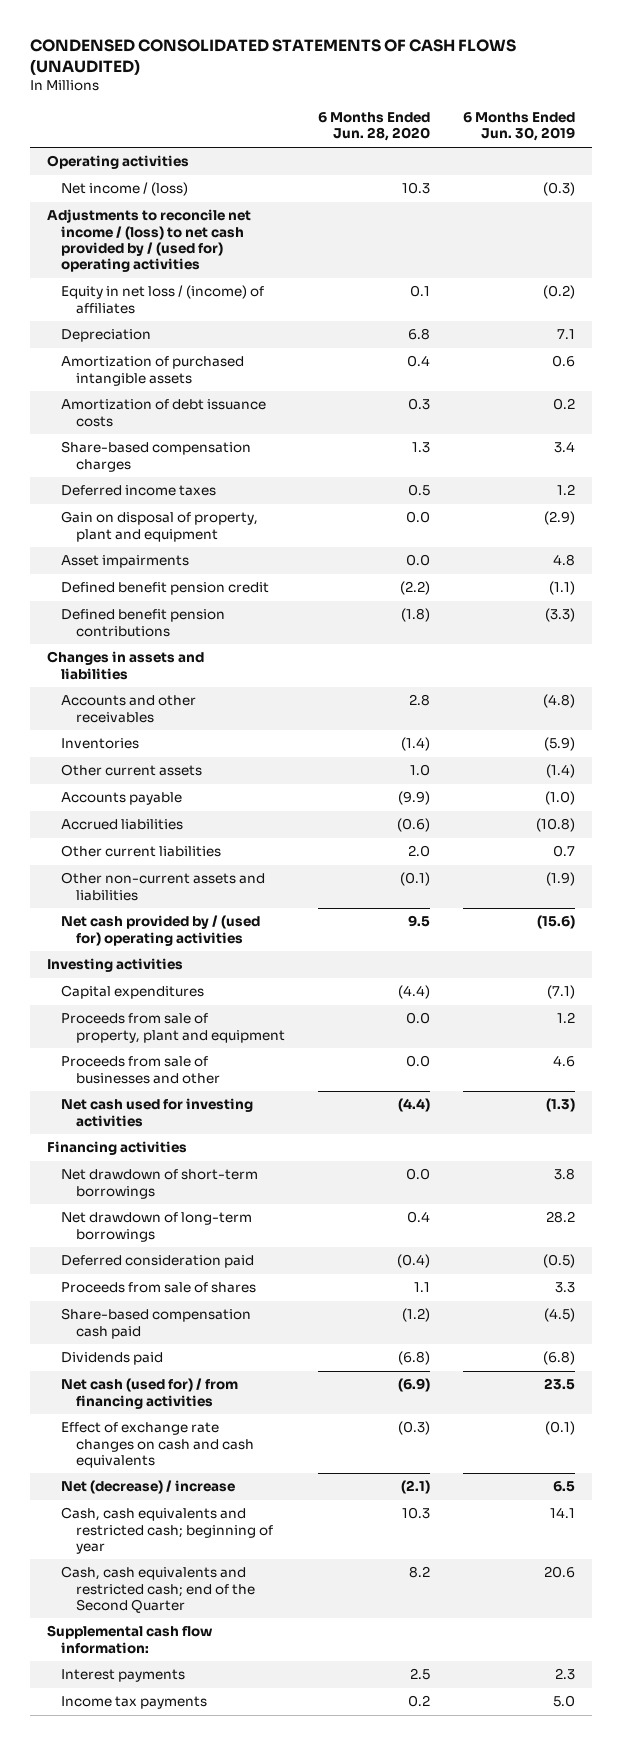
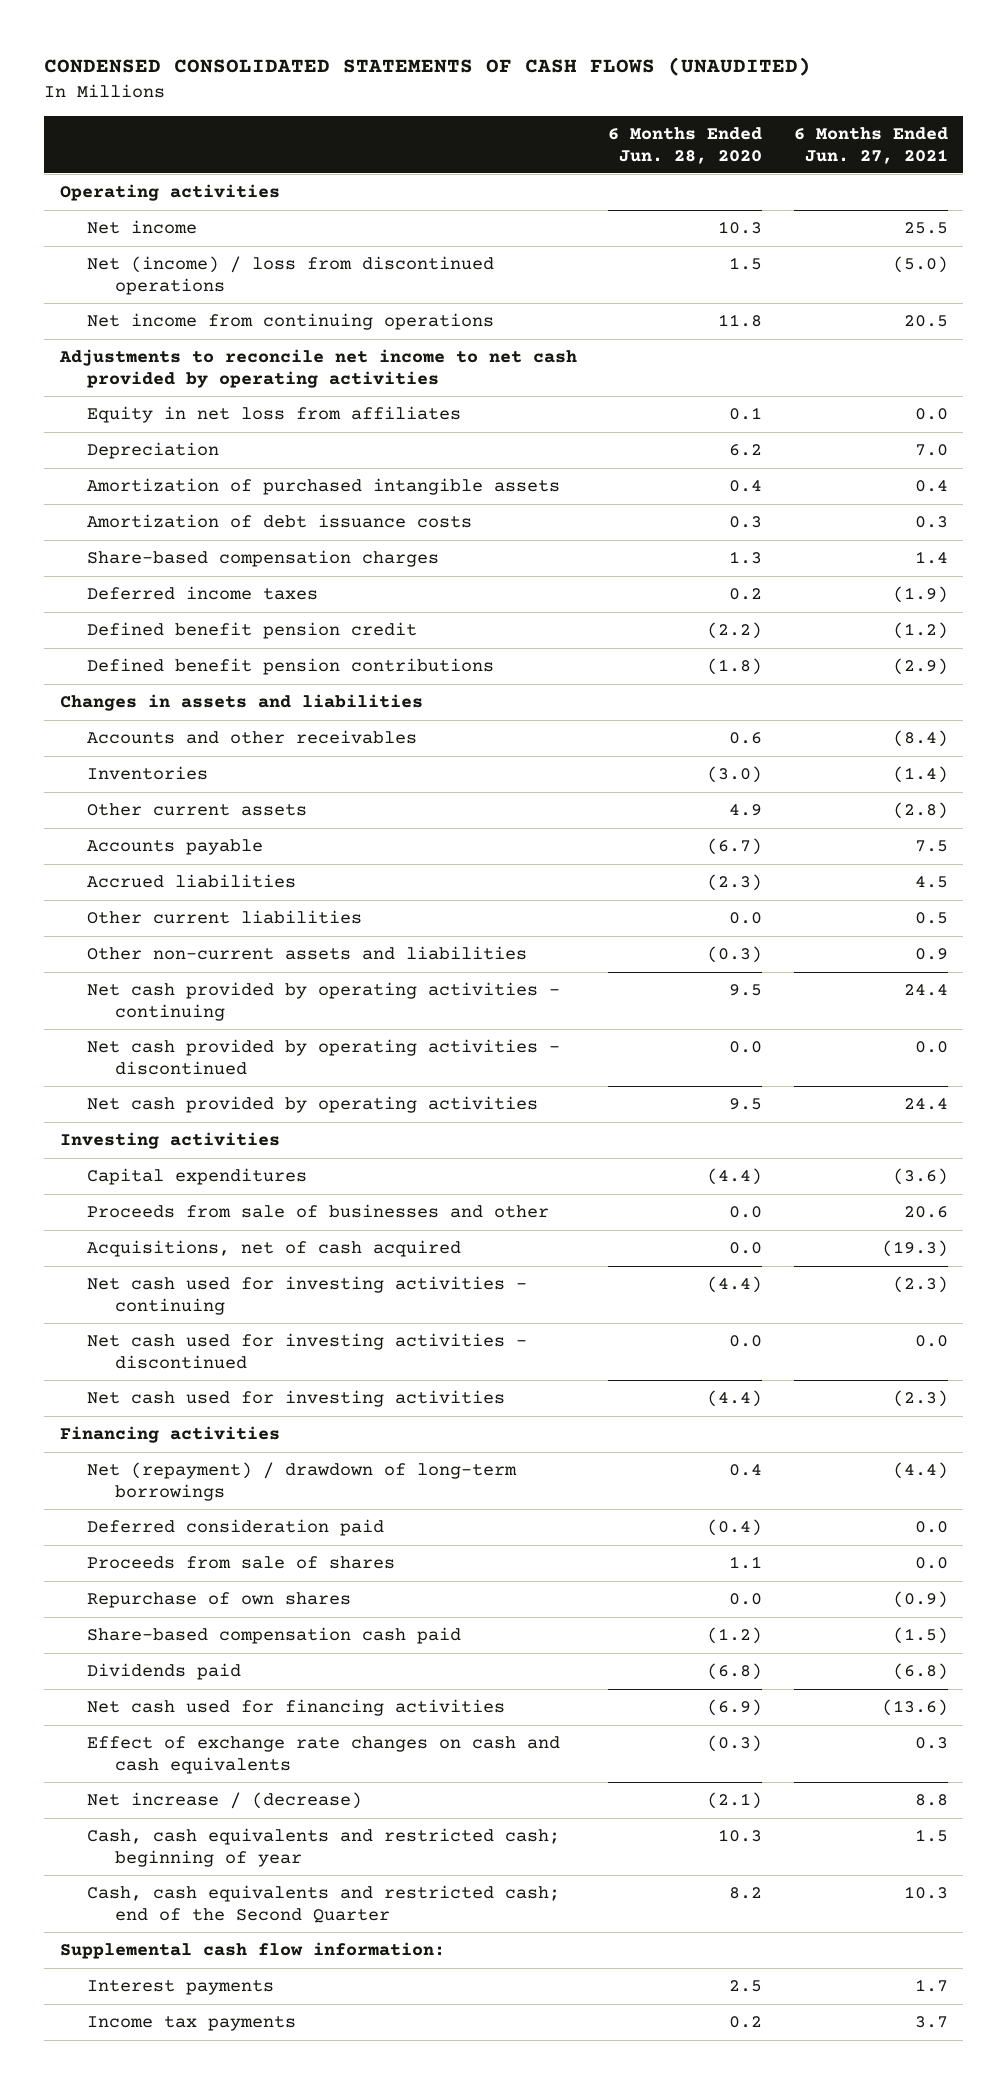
[463,112,576,142] 6 Months Ended Jun. 30, 2019 -> none
none -> [793,126,948,164] 6 Months Ended Jun. 27, 2021
[61,182,189,197] Net income / (loss) -> [87,220,198,235] Net income
none -> [87,256,495,295] Net (income) / loss from discontinued operations
none -> [87,313,495,331] Net income from continuing operations
[47,209,252,273] Adjustments to reconcile net income / (loss) to net cash provided by / (used for) operating activities -> [58,349,577,388] Adjustments to reconcile net income to net cash provided by operating activities
[61,285,265,314] Equity in net loss / (income) of affiliates -> [87,406,462,424] Equity in net loss from affiliates
[407,328,430,341] 6.8 -> [729,444,763,457] 6.2
[61,511,259,542] Gain on disposal of property, plant and equipment -> none
[61,555,190,569] Asset impairments -> none
[407,484,430,497] 0.5 -> [729,588,763,601] 0.2
[408,694,430,707] 2.8 -> [729,732,763,745] 0.6
[400,737,430,752] (1.4) -> [707,766,763,784] (3.0)
[409,764,430,777] 1.0 -> [729,804,763,817] 4.9
[397,791,430,806] (9.9) -> [707,838,763,856] (6.7)
[396,818,430,833] (0.6) -> [707,874,763,892] (2.3)
[407,845,430,858] 2.0 -> [729,912,763,925] 0.0
[399,872,430,887] (0.1) -> [707,946,763,964] (0.3)
none -> [87,982,561,1021] Net cash provided by operating activities - continuing
none -> [87,1039,561,1075] Net cash provided by operating activities - discontinued
[61,915,261,946] Net cash provided by / (used for) operating activities -> [87,1096,539,1114] Net cash provided by operating activities
[61,1013,285,1043] Proceeds from sale of property, plant and equipment -> none
none -> [87,1240,462,1258] Acquisitions, net of cash acquired
none -> [87,1276,528,1315] Net cash used for investing activities - continuing
none -> [87,1333,528,1369] Net cash used for investing activities - discontinued
[61,1169,259,1199] Net drawdown of short-term borrowings -> none
[61,1212,253,1242] Net drawdown of long-term borrowings -> [87,1462,518,1501] Net (repayment) / drawdown of long-term borrowings
none -> [87,1592,352,1609] Repurchase of own shares
[61,1378,239,1409] Net cash (used for) / from financing activities -> [87,1699,506,1717] Net cash used for financing activities
[61,1480,236,1495] Net (decrease) / increase -> [87,1792,363,1810] Net increase / (decrease)

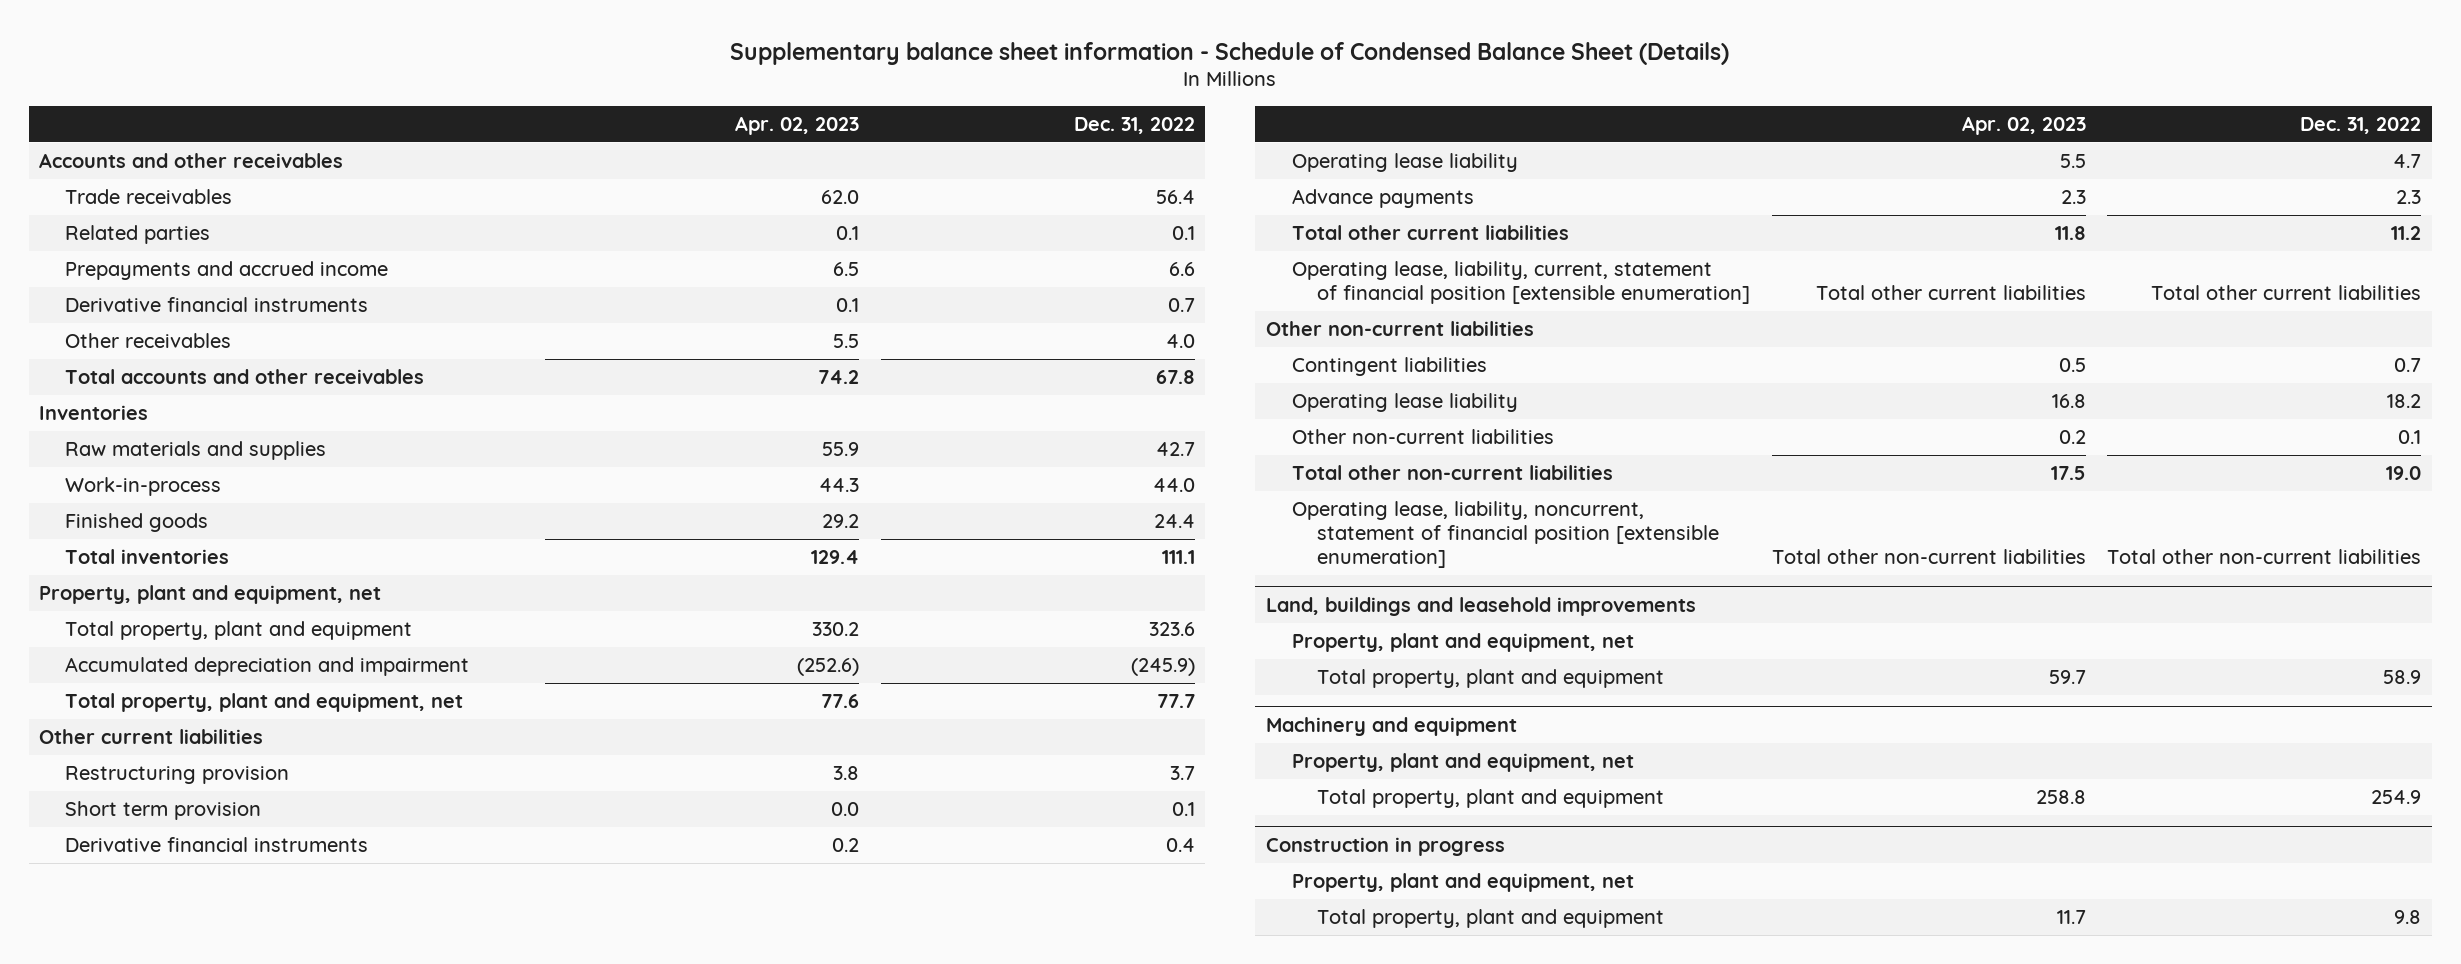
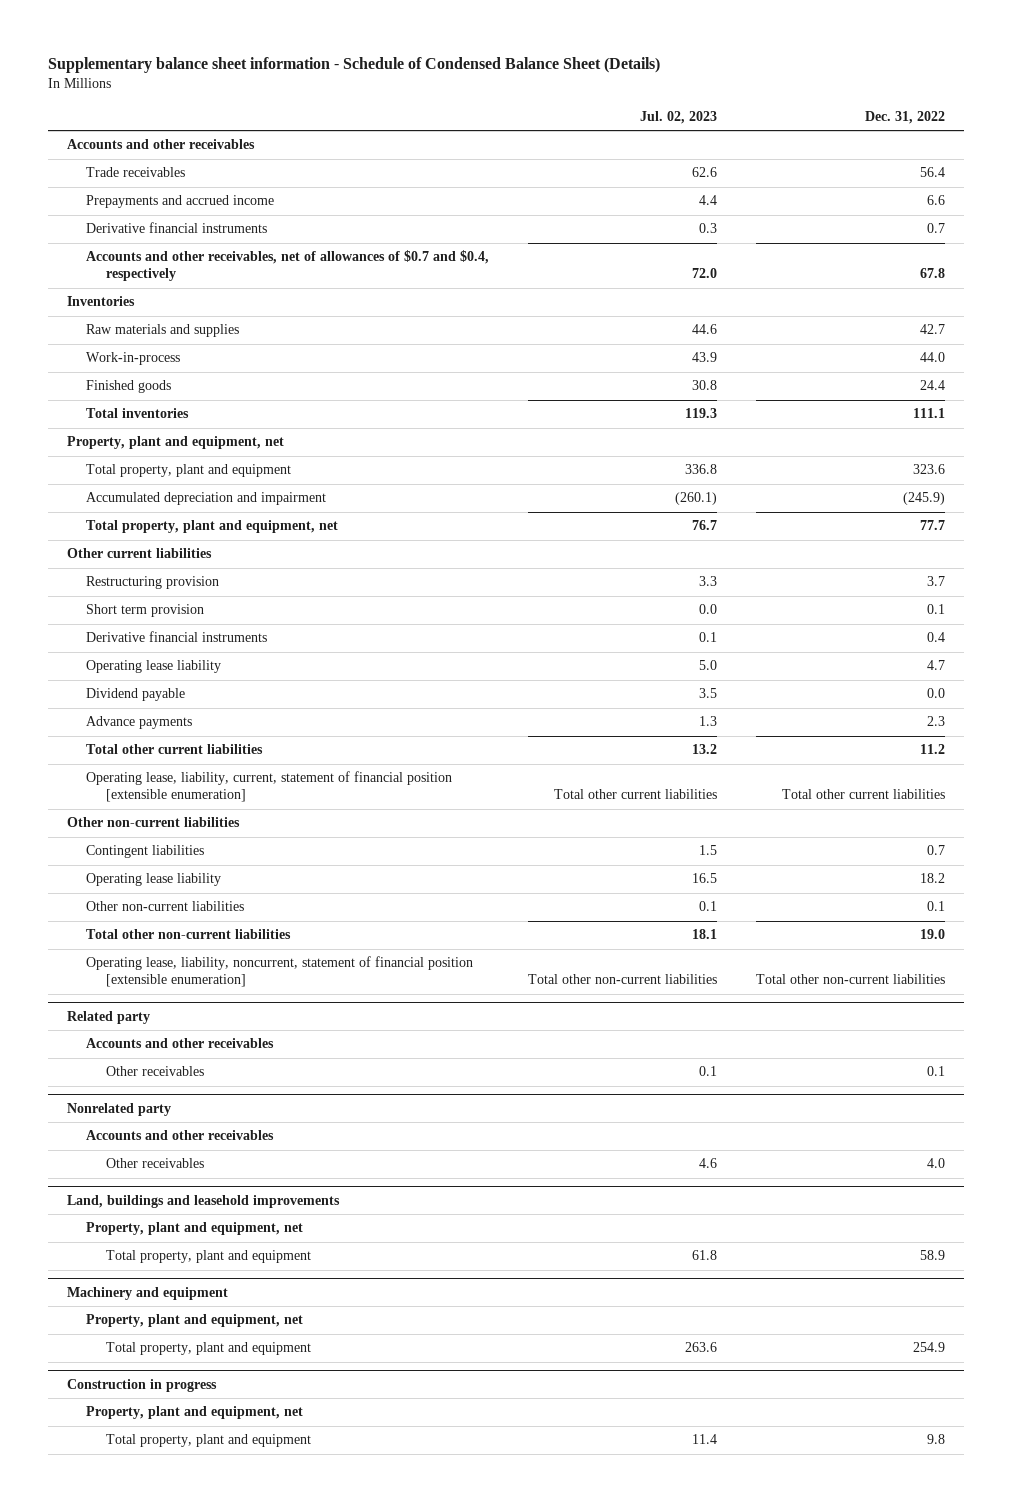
[735,116,860,136] Apr. 02, 2023 -> none
none -> [639,110,717,124] Jul. 02, 2023
[65,224,211,244] Related parties -> none
[65,332,232,348] Other receivables -> none
[65,368,425,384] Total accounts and other receivables -> [86,250,490,282] Accounts and other receivables, net of allowances of $0.7 and $0.4, respectively
none -> [86,688,186,702] Dividend payable
none -> [66,1010,150,1024] Related party
none -> [86,1038,275,1049] Accounts and other receivables
none -> [105,1066,204,1077] Other receivables
none -> [66,1102,171,1116] Nonrelated party
none -> [86,1130,275,1141] Accounts and other receivables
none -> [105,1158,204,1169] Other receivables

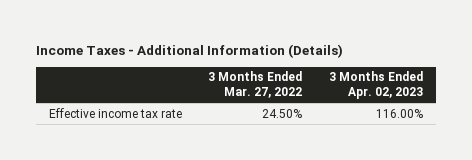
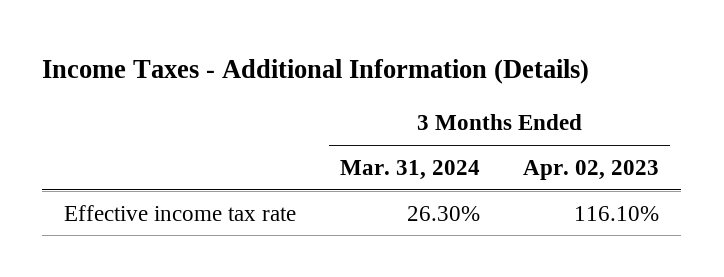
[208,71,303,99] 3 Months Ended Mar. 27, 2022 -> none
none -> [339,159,480,180] Mar. 31, 2024
[375,108,423,118] 116.00% -> [574,205,660,221] 116.10%

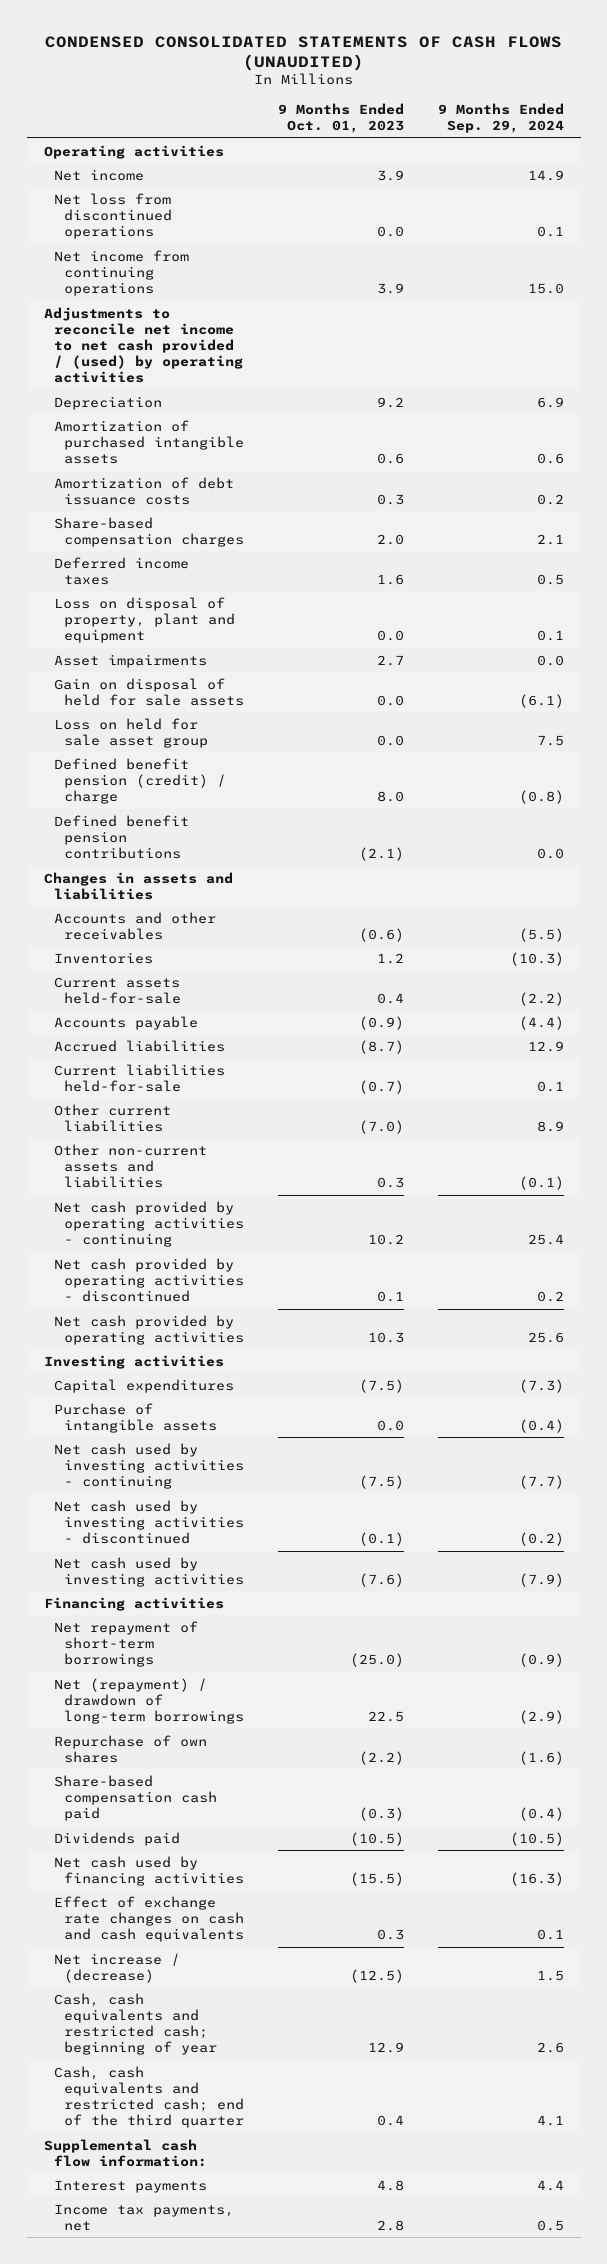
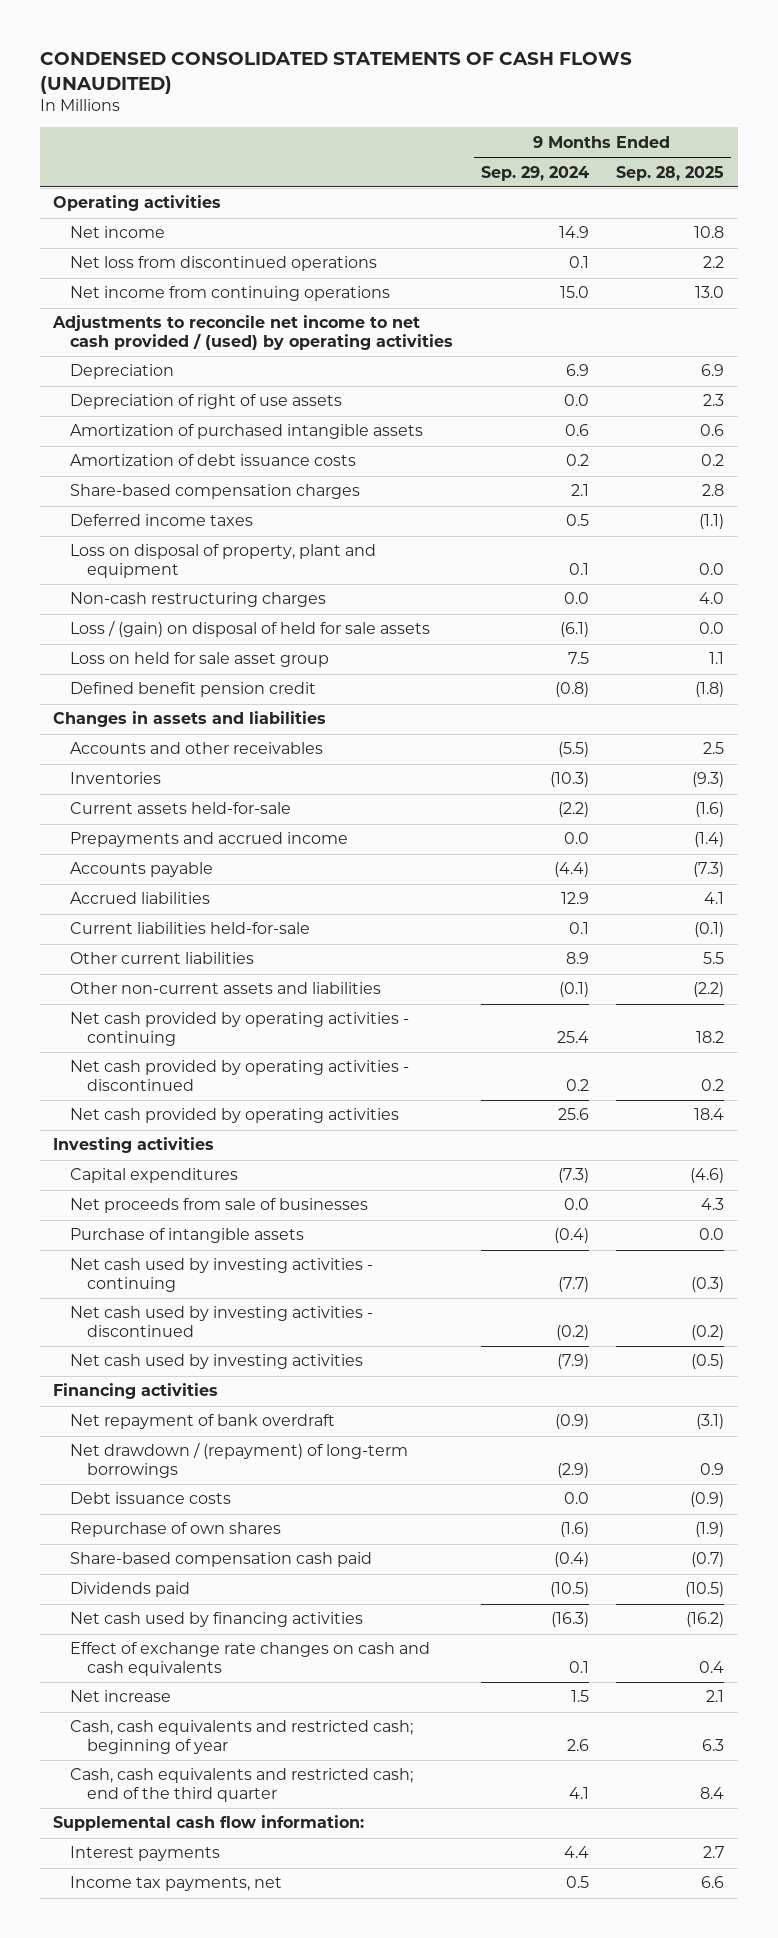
[277,102,404,134] 9 Months Ended Oct. 01, 2023 -> none
none -> [616,165,725,181] Sep. 28, 2025
none -> [70,394,343,410] Depreciation of right of use assets
[53,653,207,668] Asset impairments -> none
none -> [70,592,327,608] Non-cash restructuring charges
[53,677,244,706] Gain on disposal of held for sale assets -> [70,620,431,638] Loss / (gain) on disposal of held for sale assets
[53,814,189,859] Defined benefit pension contributions -> none
[53,757,226,804] Defined benefit pension (credit) / charge -> [70,682,317,698] Defined benefit pension credit
none -> [70,832,349,848] Prepayments and accrued income
none -> [70,1198,369,1214] Net proceeds from sale of businesses
[53,1620,198,1667] Net repayment of short-term borrowings -> [70,1414,336,1430] Net repayment of bank overdraft
[53,1677,244,1724] Net (repayment) / drawdown of long-term borrowings -> [70,1442,409,1479] Net drawdown / (repayment) of long-term borrowings
none -> [70,1492,232,1505] Debt issuance costs
[53,1952,180,1983] Net increase / (decrease) -> [70,1690,172,1703] Net increase

